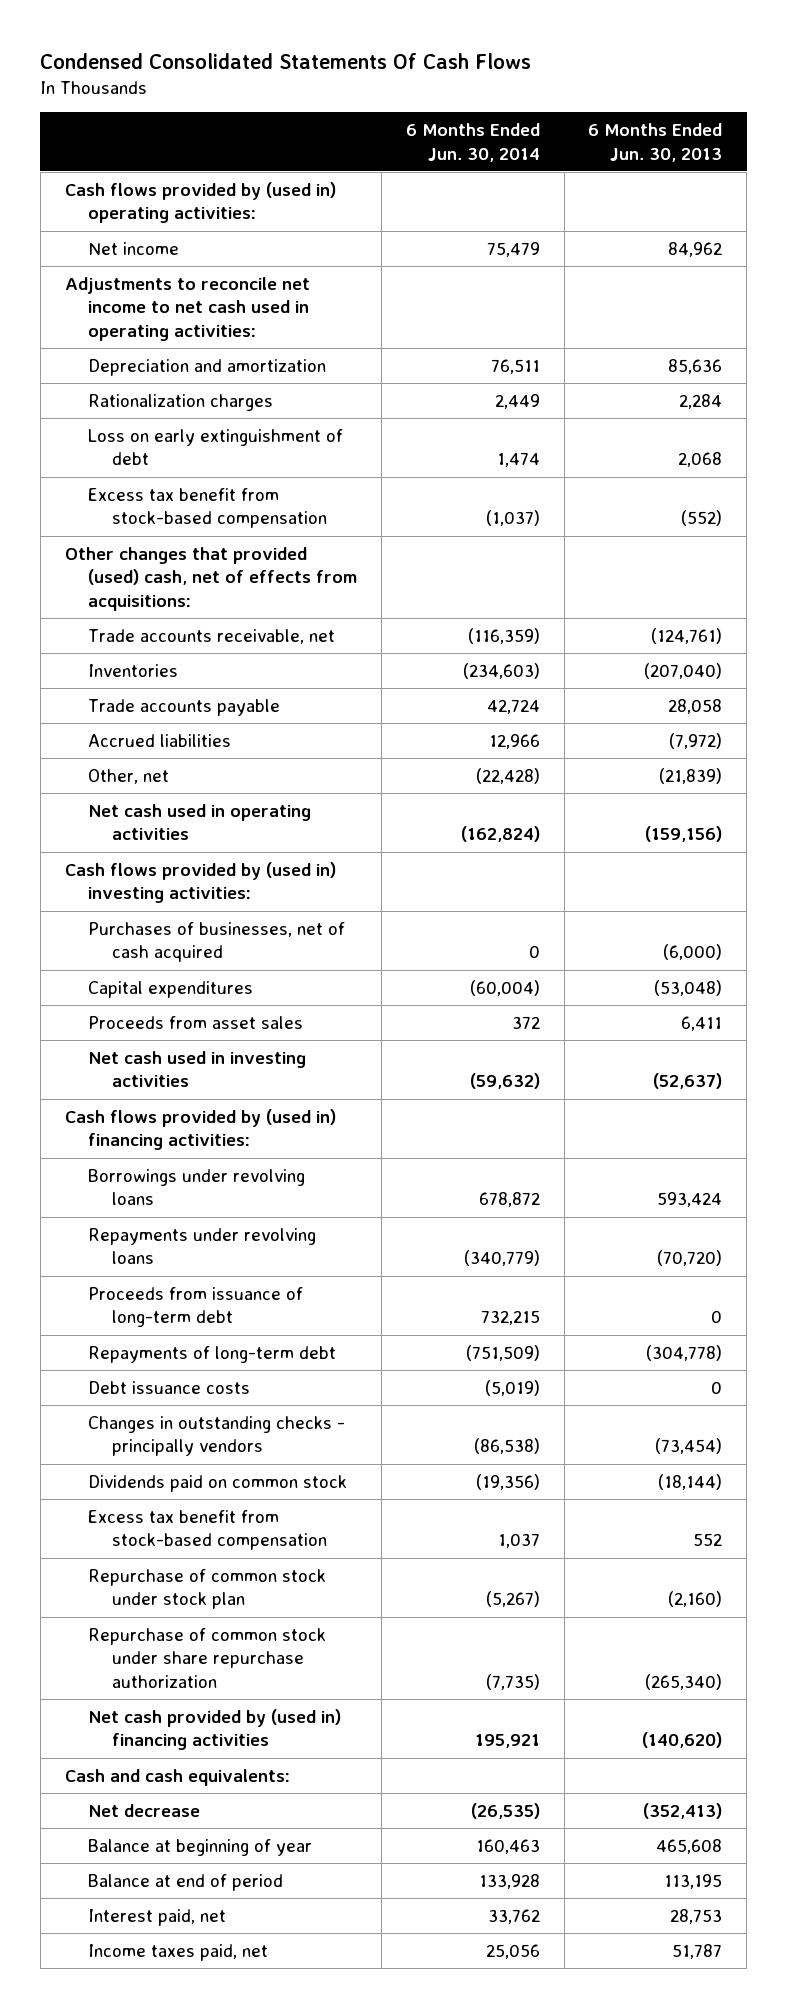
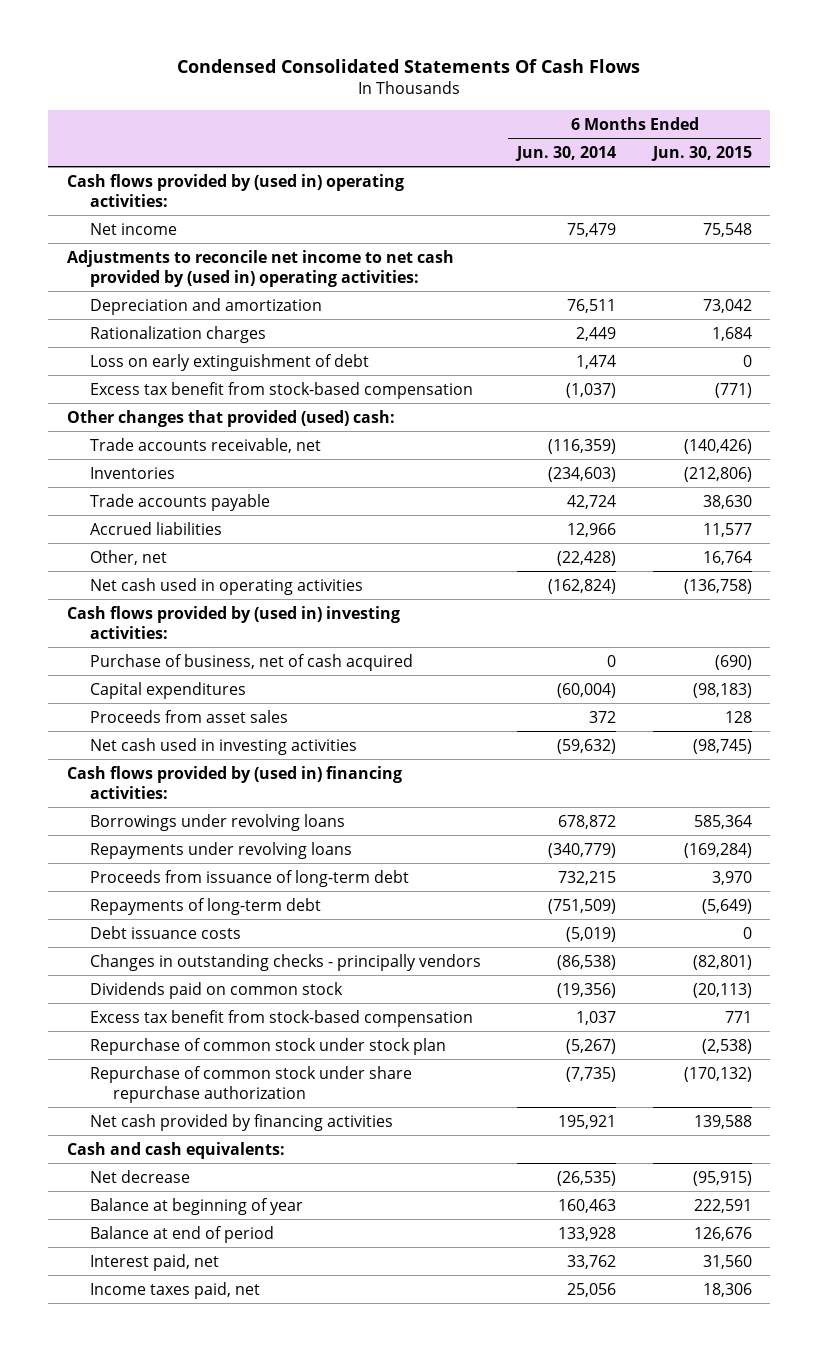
[588,123,723,162] 6 Months Ended Jun. 30, 2013 -> none
none -> [650,145,752,161] Jun. 30, 2015
[64,276,310,341] Adjustments to reconcile net income to net cash used in operating activities: -> [66,249,454,287] Adjustments to reconcile net income to net cash provided by (used in) operating activities:
[64,546,358,611] Other changes that provided (used) cash, net of effects from acquisitions: -> [66,409,395,427] Other changes that provided (used) cash:
[88,921,346,963] Purchases of businesses, net of cash acquired -> [89,653,413,671] Purchase of business, net of cash acquired
[88,1708,342,1751] Net cash provided by (used in) financing activities -> [89,1113,393,1131] Net cash provided by financing activities

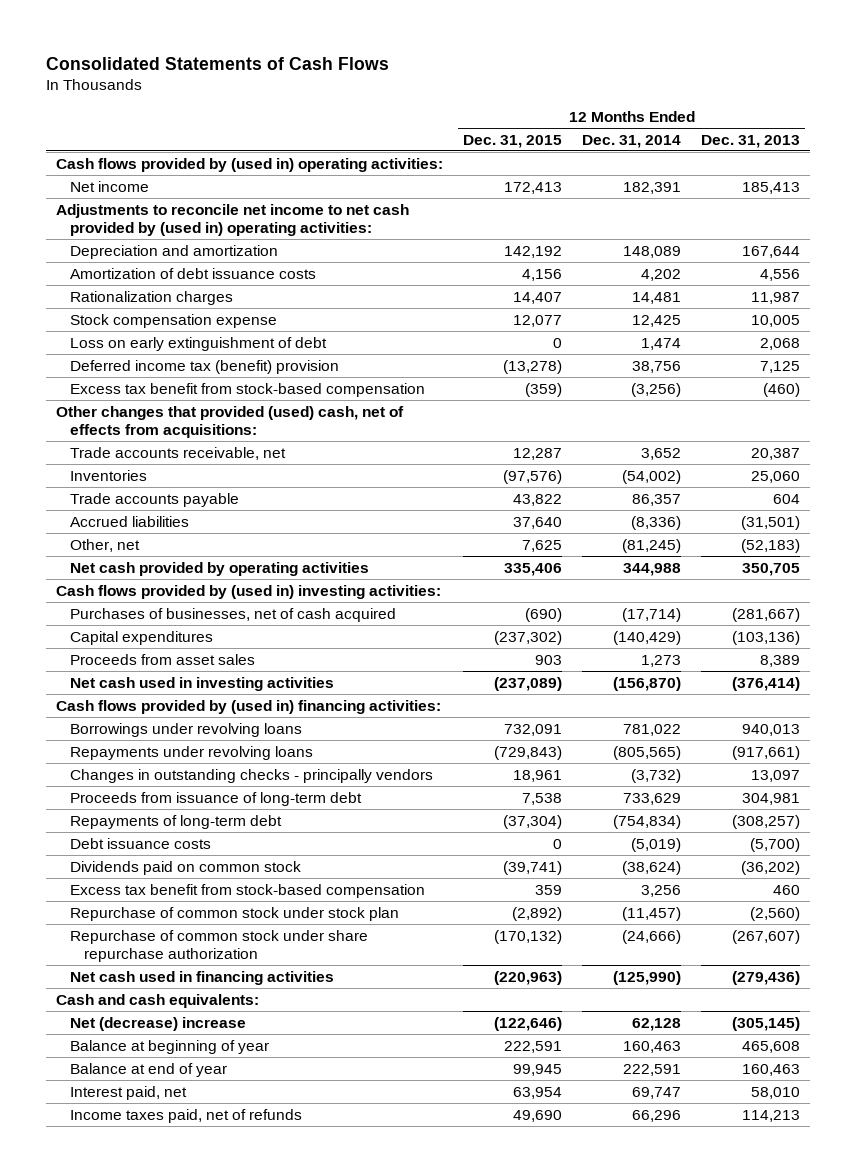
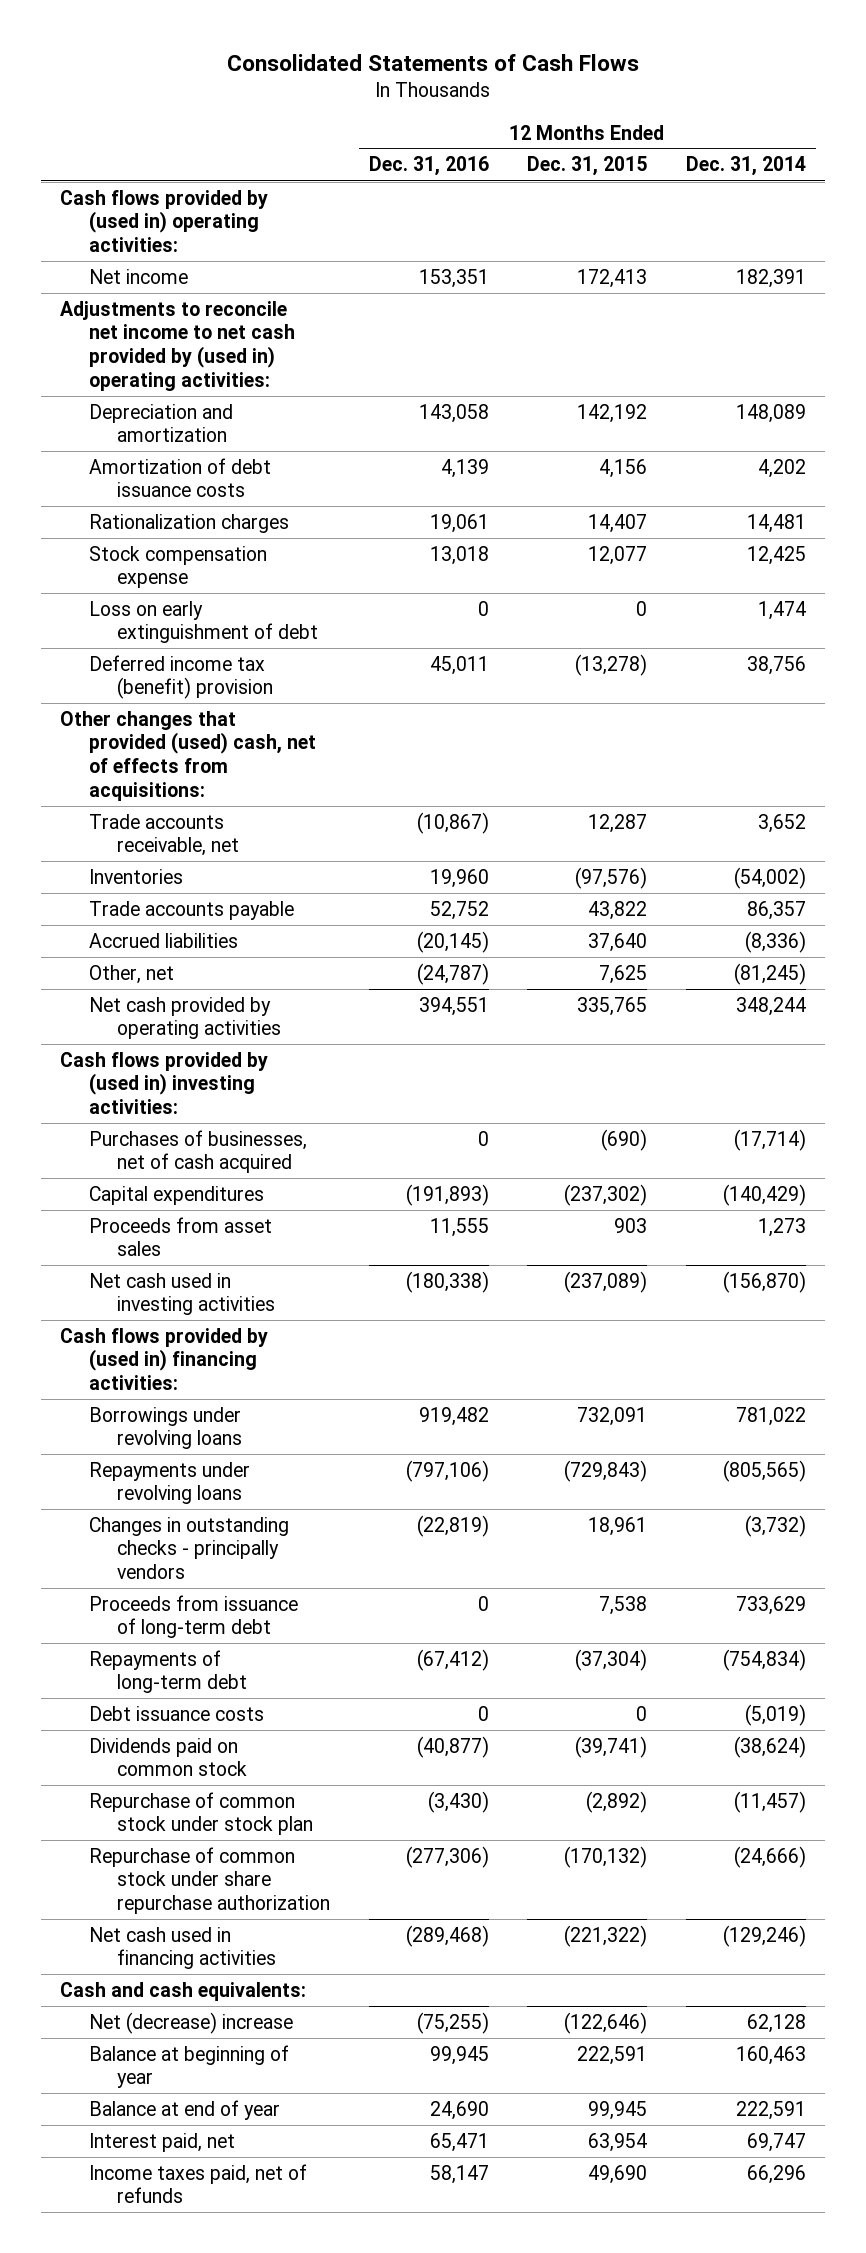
[701,134,801,148] Dec. 31, 2013 -> none
none -> [368,156,489,177] Dec. 31, 2016
[69,382,425,397] Excess tax benefit from stock-based compensation -> none
[503,562,562,576] 335,406 -> [577,996,648,1016] 335,765
[623,562,682,576] 344,988 -> [735,996,806,1016] 348,244
[69,883,425,898] Excess tax benefit from stock-based compensation -> none
[493,970,562,985] (220,963) -> [564,1924,648,1947] (221,322)
[613,970,682,985] (125,990) -> [722,1924,806,1947] (129,246)

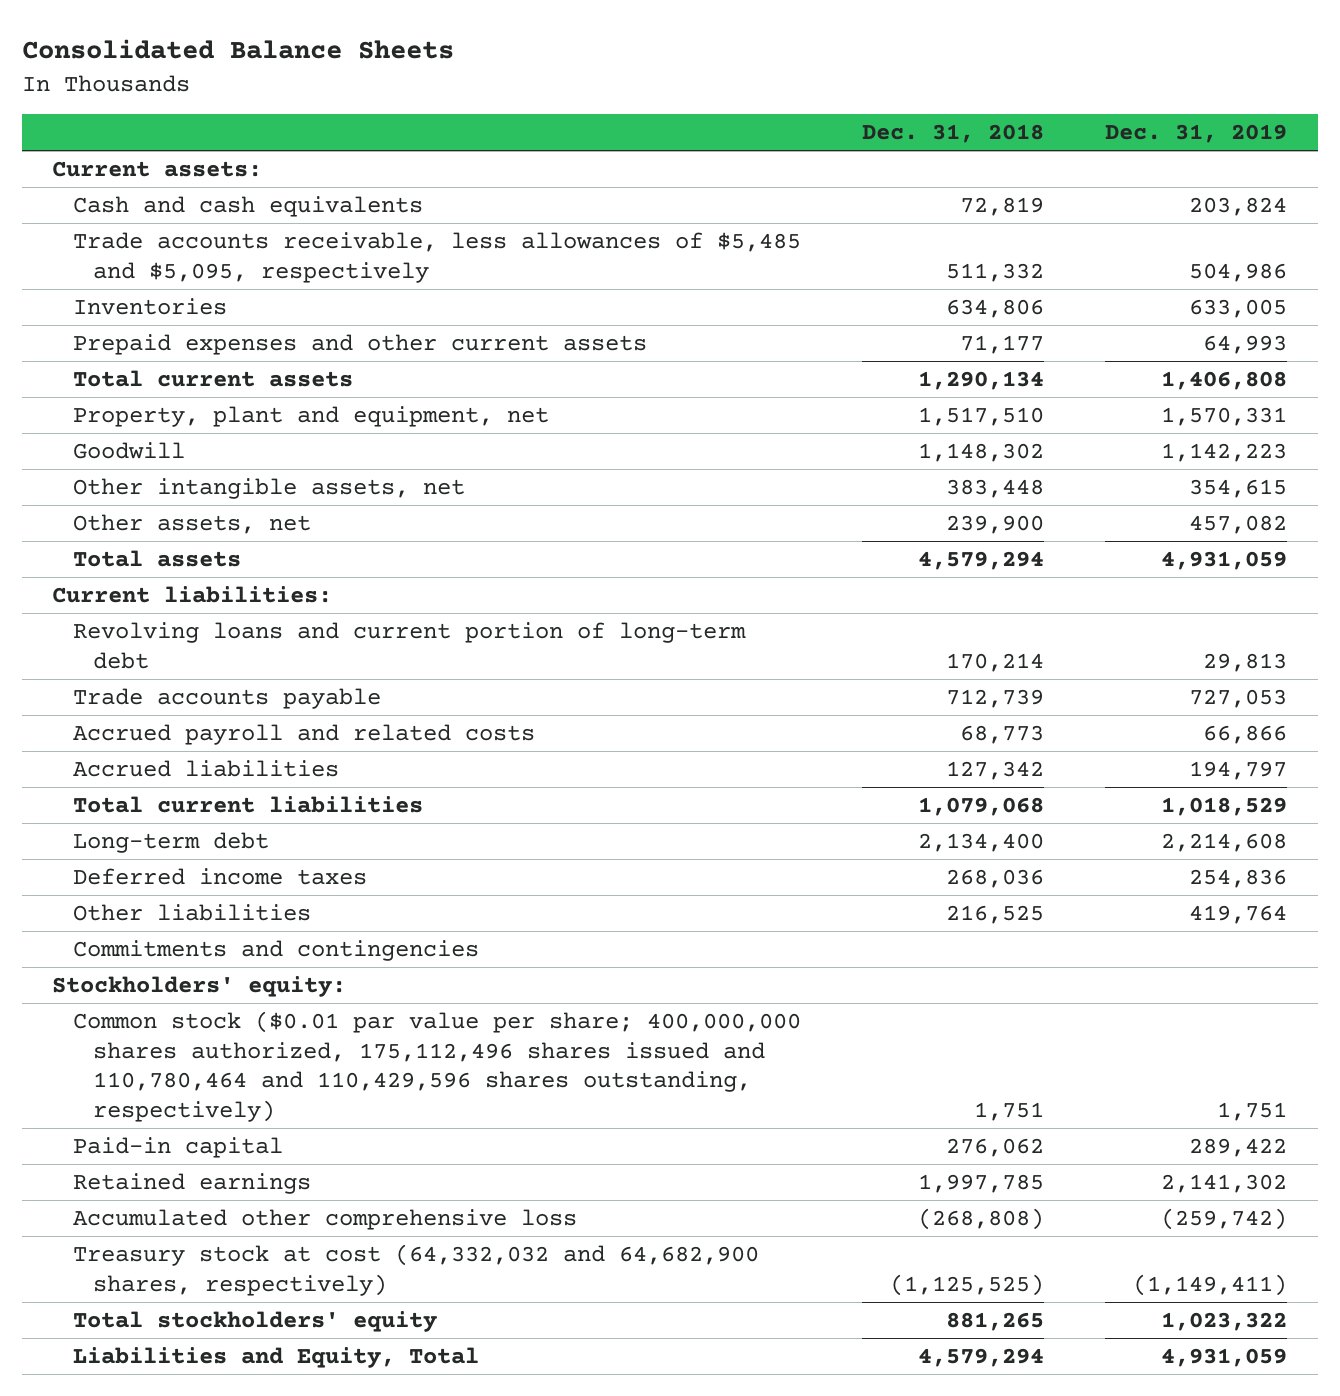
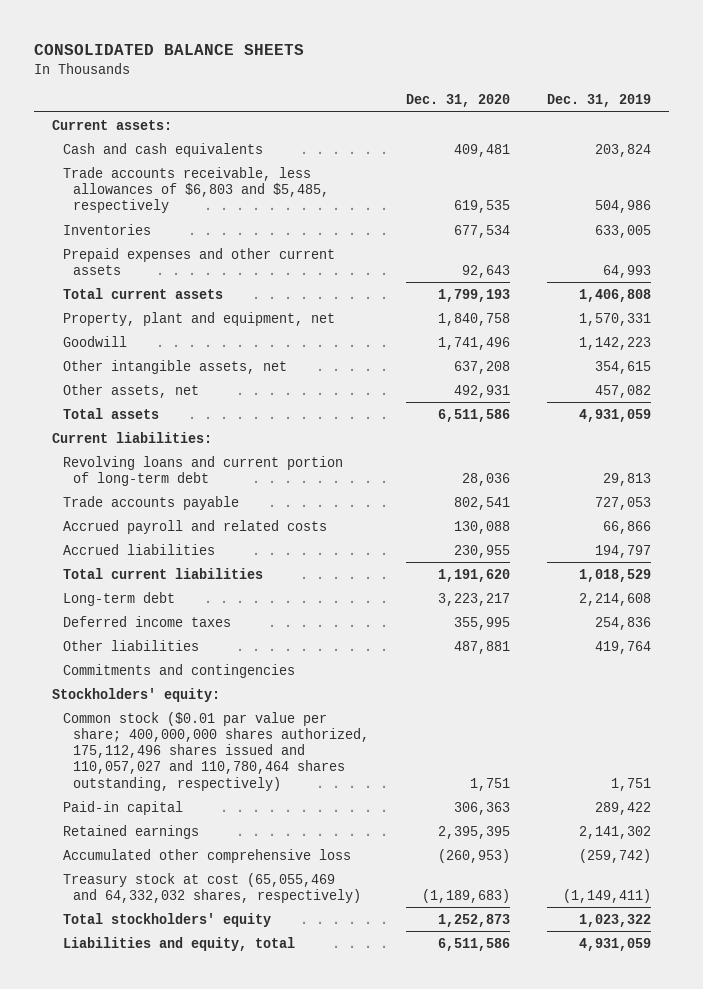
[21,39,454,60] Consolidated Balance Sheets -> [33,44,304,56] CONSOLIDATED BALANCE SHEETS
[862,124,1045,144] Dec. 31, 2018 -> none
none -> [405,93,510,107] Dec. 31, 2020
[72,231,801,283] Trade accounts receivable, less allowances of $5,485 and $5,095, respectively -> [62,166,330,214] Trade accounts receivable, less allowances of $6,803 and $5,485, respectively
[72,1010,801,1123] Common stock ($0.01 par value per share; 400,000,000 shares authorized, 175,112,496 shares issued and 110,780,464 and 110,429,596 shares outstanding, respectively) -> [62,711,370,791] Common stock ($0.01 par value per share; 400,000,000 shares authorized, 175,112,496 shares issued and 110,057,027 and 110,780,464 shares outstanding, respectively)
[72,1243,759,1296] Treasury stock at cost (64,332,032 and 64,682,900 shares, respectively) -> [62,872,362,903] Treasury stock at cost (65,055,469 and 64,332,032 shares, respectively)
[72,1346,479,1368] Liabilities and Equity, Total -> [62,936,295,951] Liabilities and equity, total

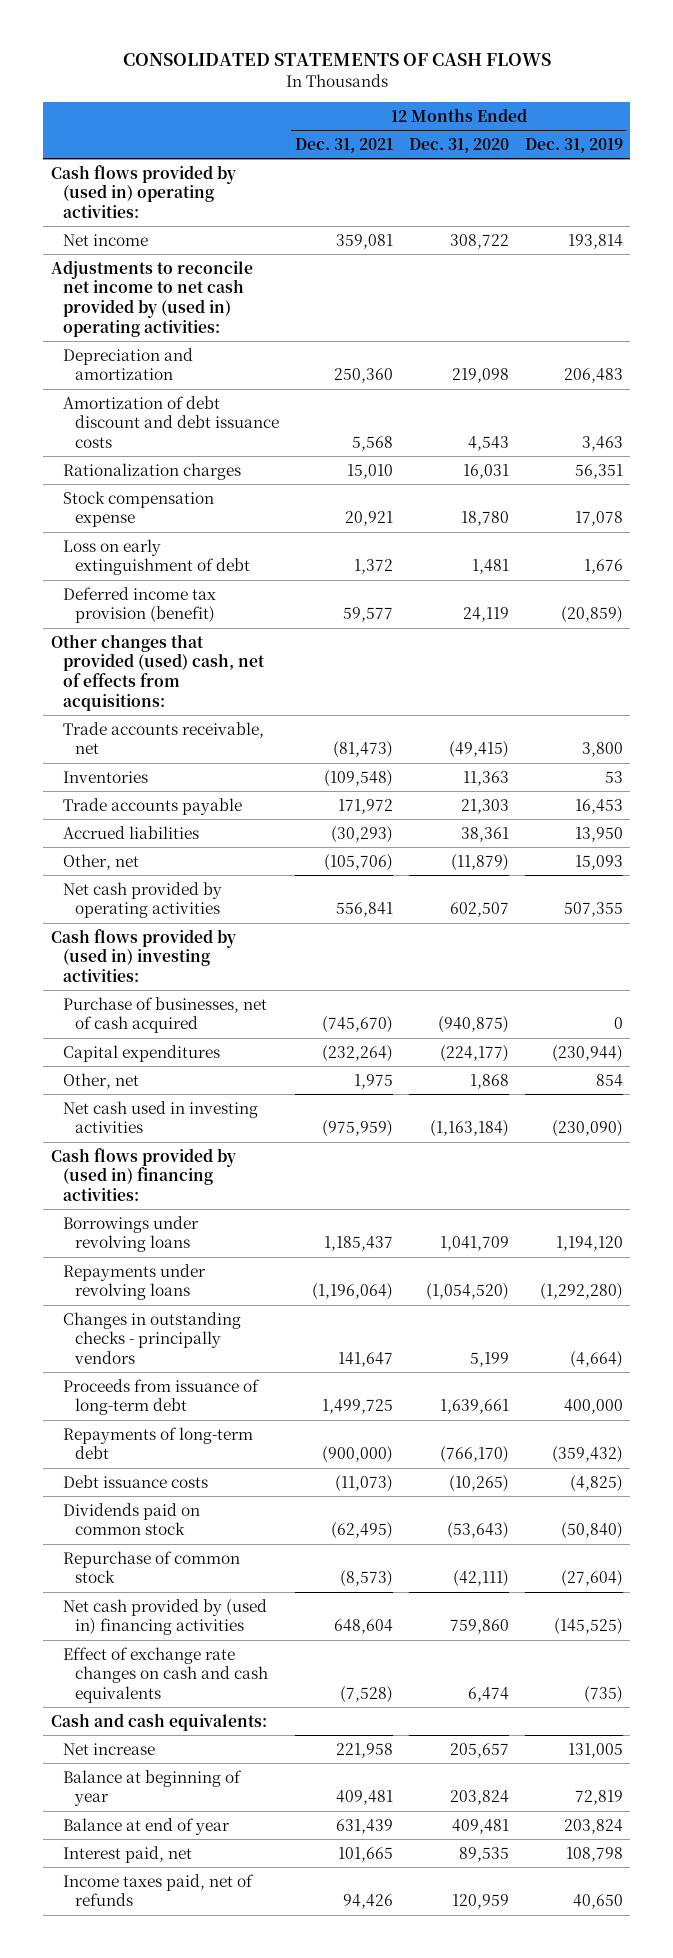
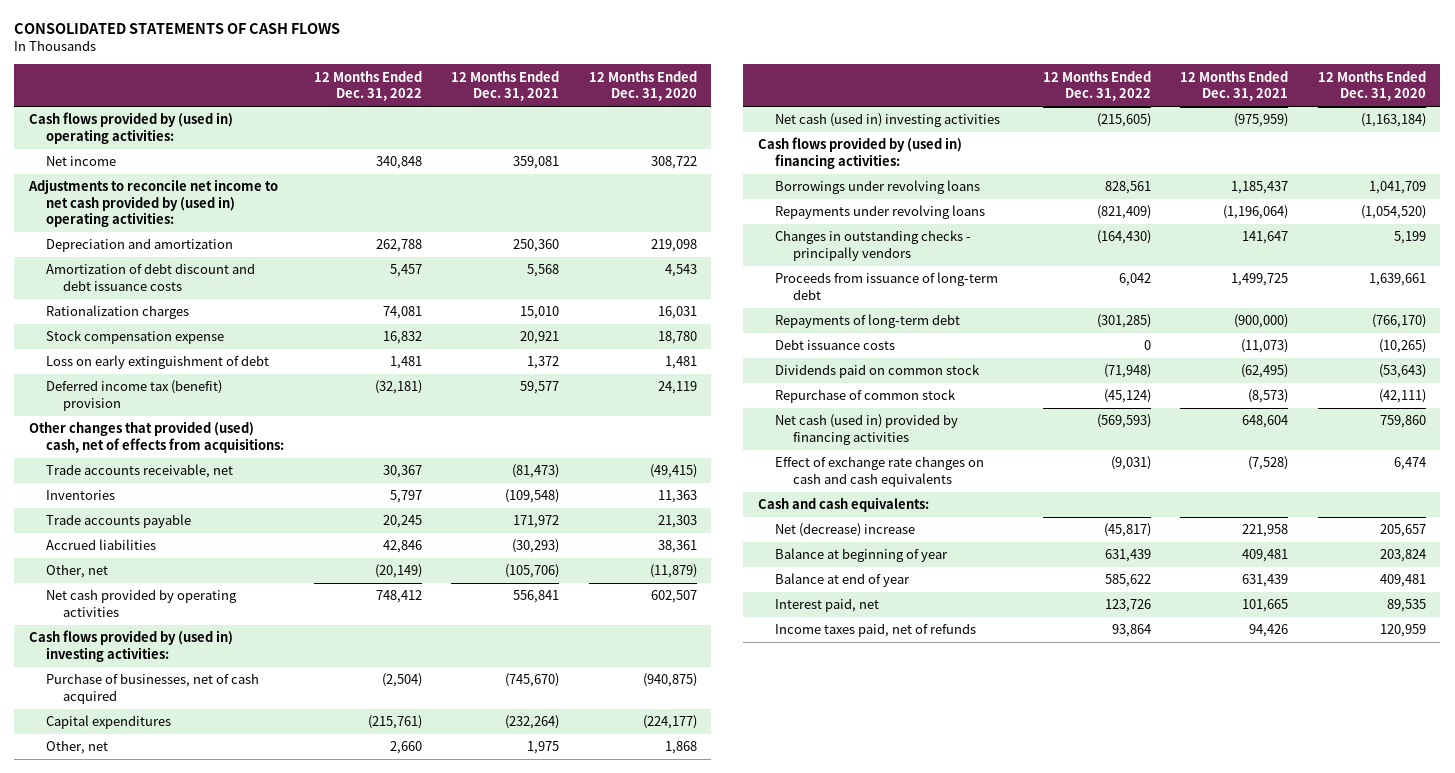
[524,137,623,153] Dec. 31, 2019 -> none
none -> [313,70,422,102] 12 Months Ended Dec. 31, 2022
[62,586,216,624] Deferred income tax provision (benefit) -> [46,380,223,411] Deferred income tax (benefit) provision
[62,1100,258,1134] Net cash used in investing activities -> [775,113,1001,128] Net cash (used in) investing activities
[62,1598,267,1636] Net cash provided by (used in) financing activities -> [775,414,959,445] Net cash (used in) provided by financing activities
[62,1742,155,1755] Net increase -> [775,523,916,538] Net (decrease) increase

